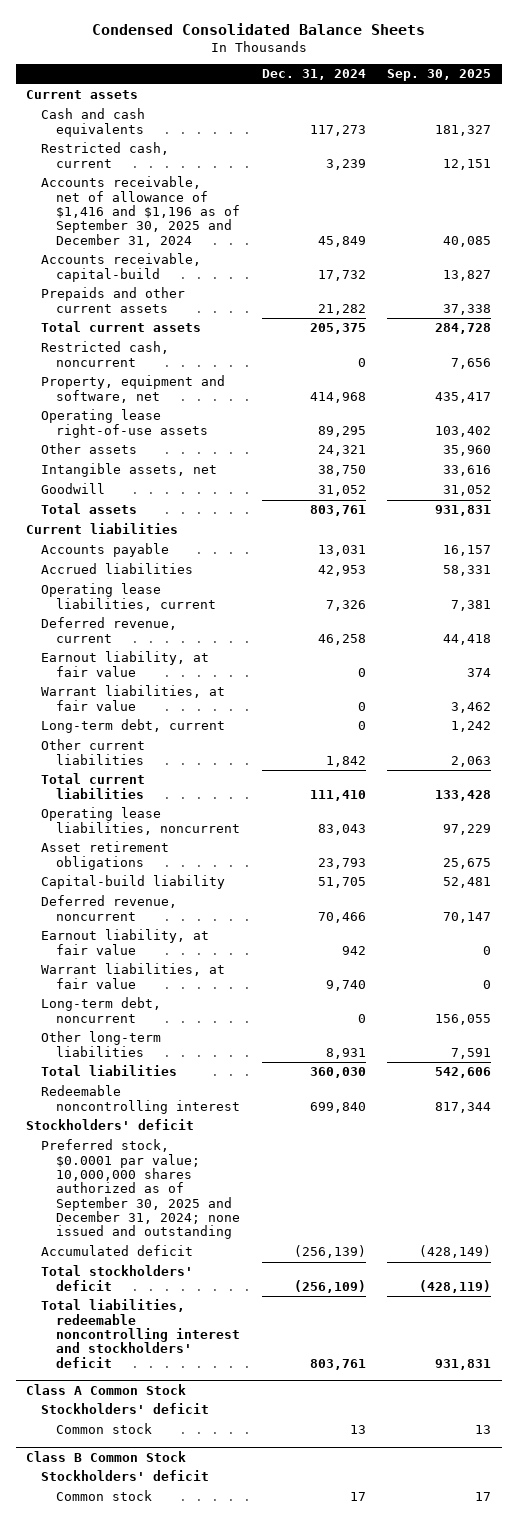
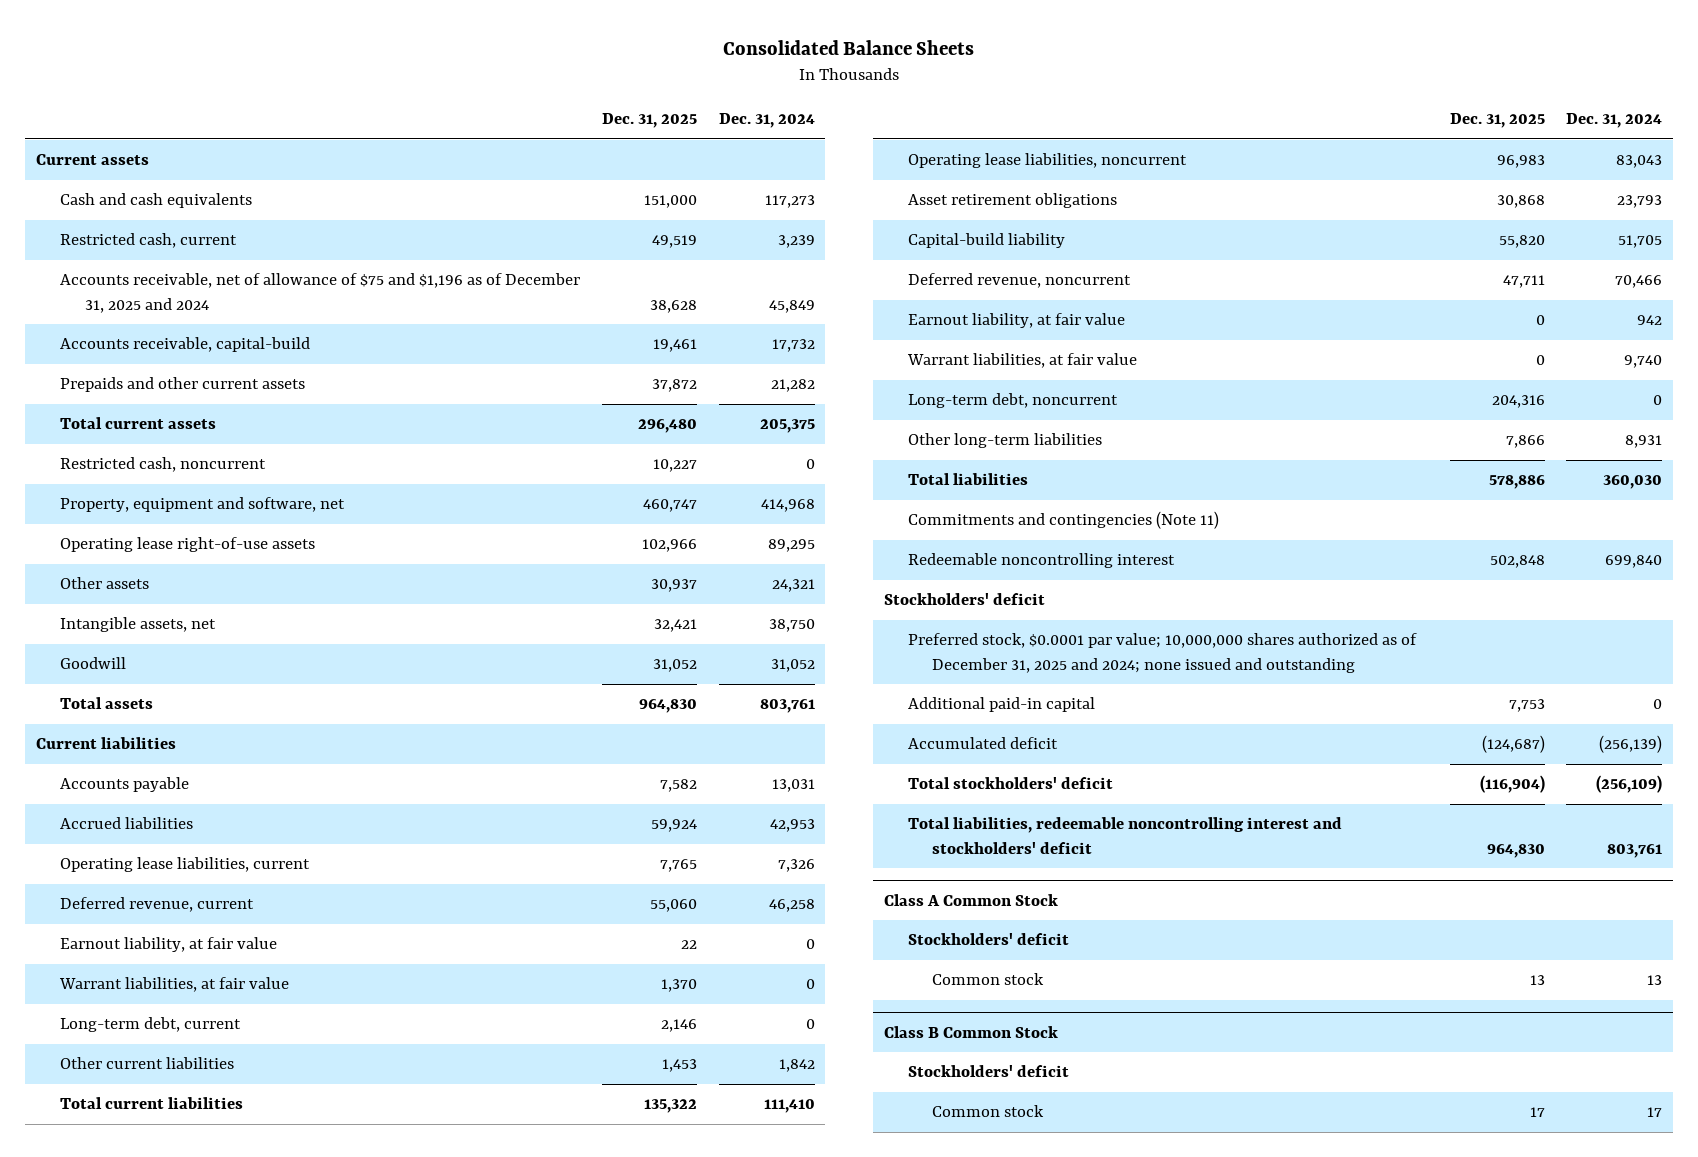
[91,22,425,35] Condensed Consolidated Balance Sheets -> [723,39,975,55] Consolidated Balance Sheets
[387,69,492,82] Sep. 30, 2025 -> none
none -> [601,113,697,129] Dec. 31, 2025
[41,176,241,247] Accounts receivable, net of allowance of $1,416 and $1,196 as of September 30, 2025 and December 31, 2024 -> [60,273,581,313] Accounts receivable, net of allowance of $75 and $1,196 as of December 31, 2025 and 2024
none -> [907,511,1219,530] Commitments and contingencies (Note 11)
[41,1139,241,1240] Preferred stock, $0.0001 par value; 10,000,000 shares authorized as of September 30, 2025 and December 31, 2024; none issued and outstanding -> [907,633,1417,673] Preferred stock, $0.0001 par value; 10,000,000 shares authorized as of December 31, 2025 and 2024; none issued and outstanding
none -> [907,697,1095,713] Additional paid-in capital

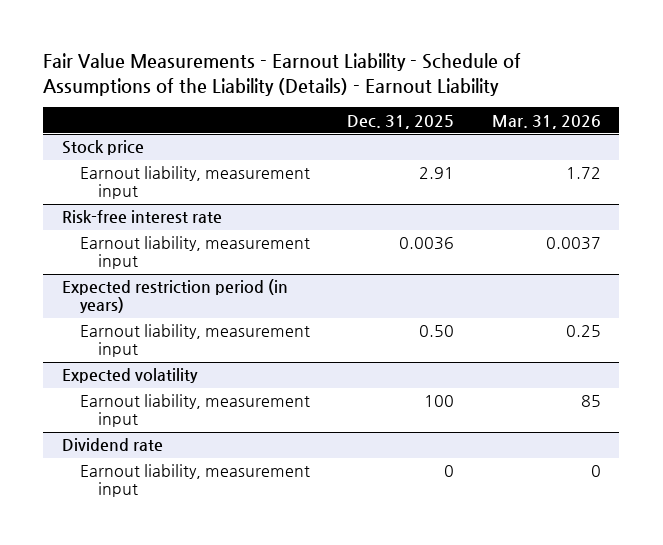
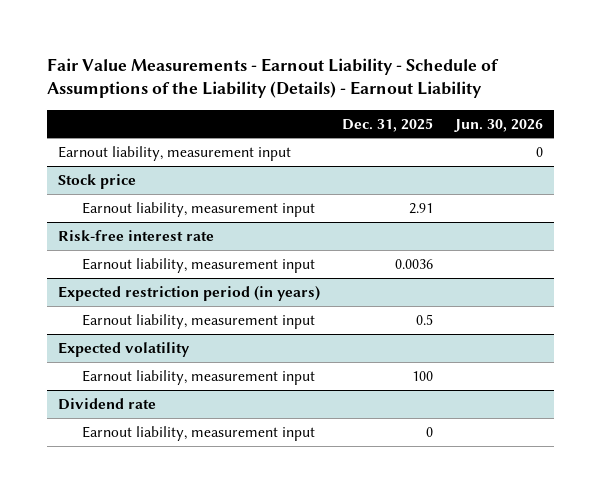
[491,114,601,129] Mar. 31, 2026 -> none
none -> [453,118,543,132] Jun. 30, 2026
none -> [58,145,292,161] Earnout liability, measurement input
[419,325,455,338] 0.50 -> [416,313,434,325] 0.5

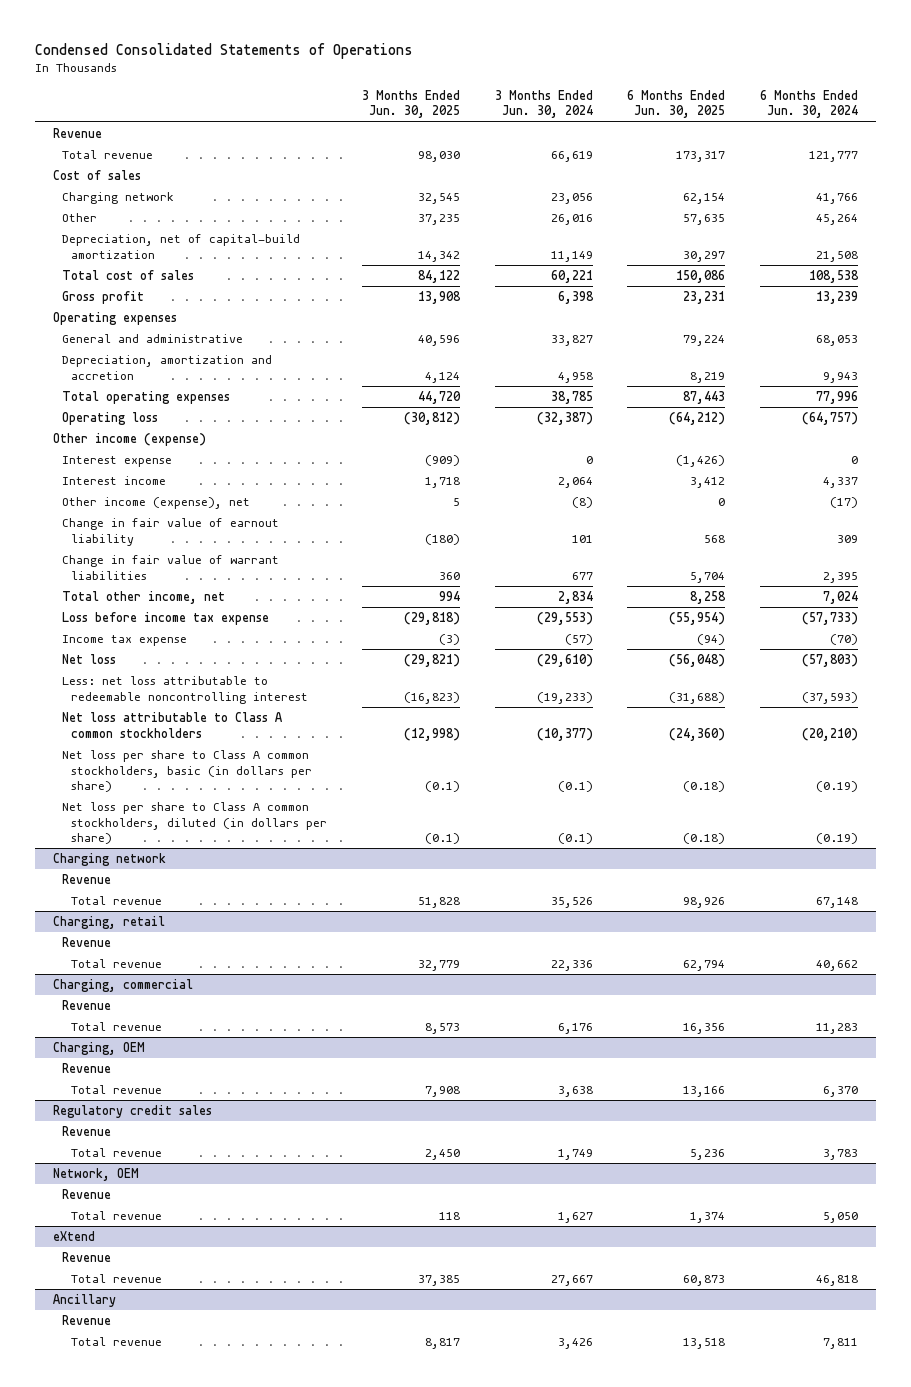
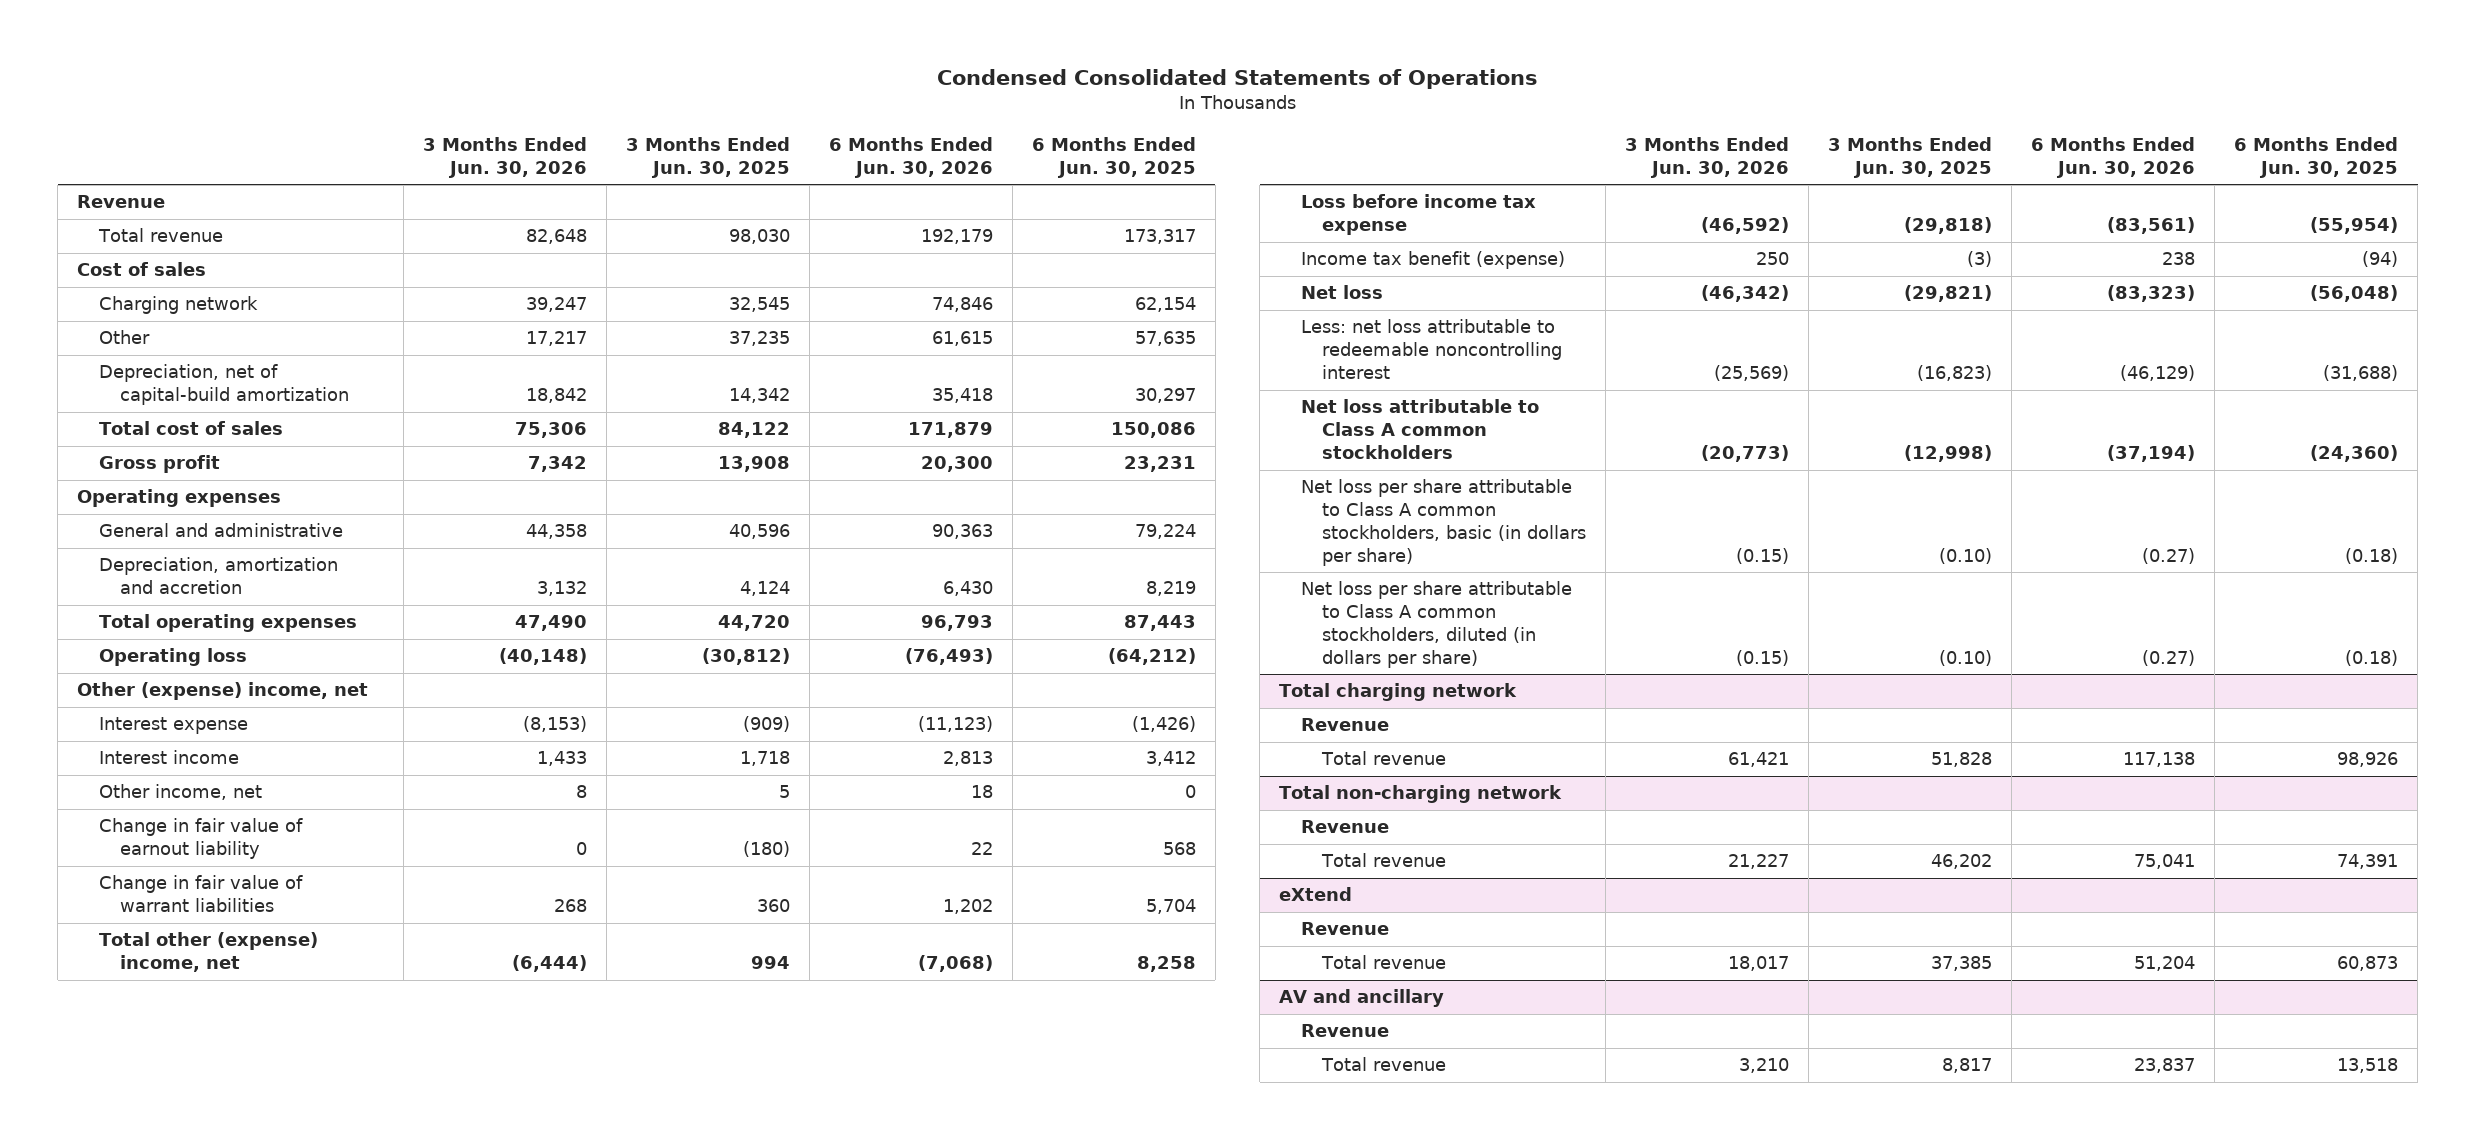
[494,89,593,119] 3 Months Ended Jun. 30, 2024 -> none
[760,89,859,119] 6 Months Ended Jun. 30, 2024 -> none
none -> [423,136,588,178] 3 Months Ended Jun. 30, 2026
none -> [829,136,994,178] 6 Months Ended Jun. 30, 2026
[52,432,206,446] Other income (expense) -> [77,682,369,701] Other (expense) income, net
[61,496,250,509] Other income (expense), net -> [98,784,262,801] Other income, net
[61,590,225,604] Total other income, net -> [98,932,318,973] Total other (expense) income, net
[61,634,187,646] Income tax expense -> [1300,251,1565,270] Income tax benefit (expense)
[61,749,312,793] Net loss per share to Class A common stockholders, basic (in dollars per share) -> [1300,479,1587,566] Net loss per share attributable to Class A common stockholders, basic (in dollars per share)
[424,781,460,793] (0.1) -> [1939,547,1993,564] (0.10)
[61,801,327,845] Net loss per share to Class A common stockholders, diluted (in dollars per share) -> [1300,581,1572,668] Net loss per share attributable to Class A common stockholders, diluted (in dollars per share)
[424,833,460,845] (0.1) -> [1939,649,1993,666] (0.10)
[52,852,166,866] Charging network -> [1279,683,1518,702] Total charging network
[52,915,165,929] Charging, retail -> none
[61,936,111,947] Revenue -> none
[70,958,162,968] Total revenue -> none
[52,978,193,992] Charging, commercial -> none
[61,999,111,1010] Revenue -> none
[70,1021,162,1031] Total revenue -> none
[52,1041,145,1055] Charging, OEM -> none
[61,1062,111,1073] Revenue -> none
[70,1084,162,1094] Total revenue -> none
[52,1104,212,1118] Regulatory credit sales -> none
[61,1125,111,1136] Revenue -> none
[70,1147,162,1157] Total revenue -> none
[52,1167,139,1181] Network, OEM -> none
none -> [1279,785,1563,804] Total non-charging network
[438,1211,460,1220] 118 -> [1931,854,1993,870] 46,202
[690,1211,726,1223] 1,374 -> [2337,854,2399,870] 74,391
[52,1293,116,1307] Ancillary -> none
none -> [1279,989,1445,1008] AV and ancillary

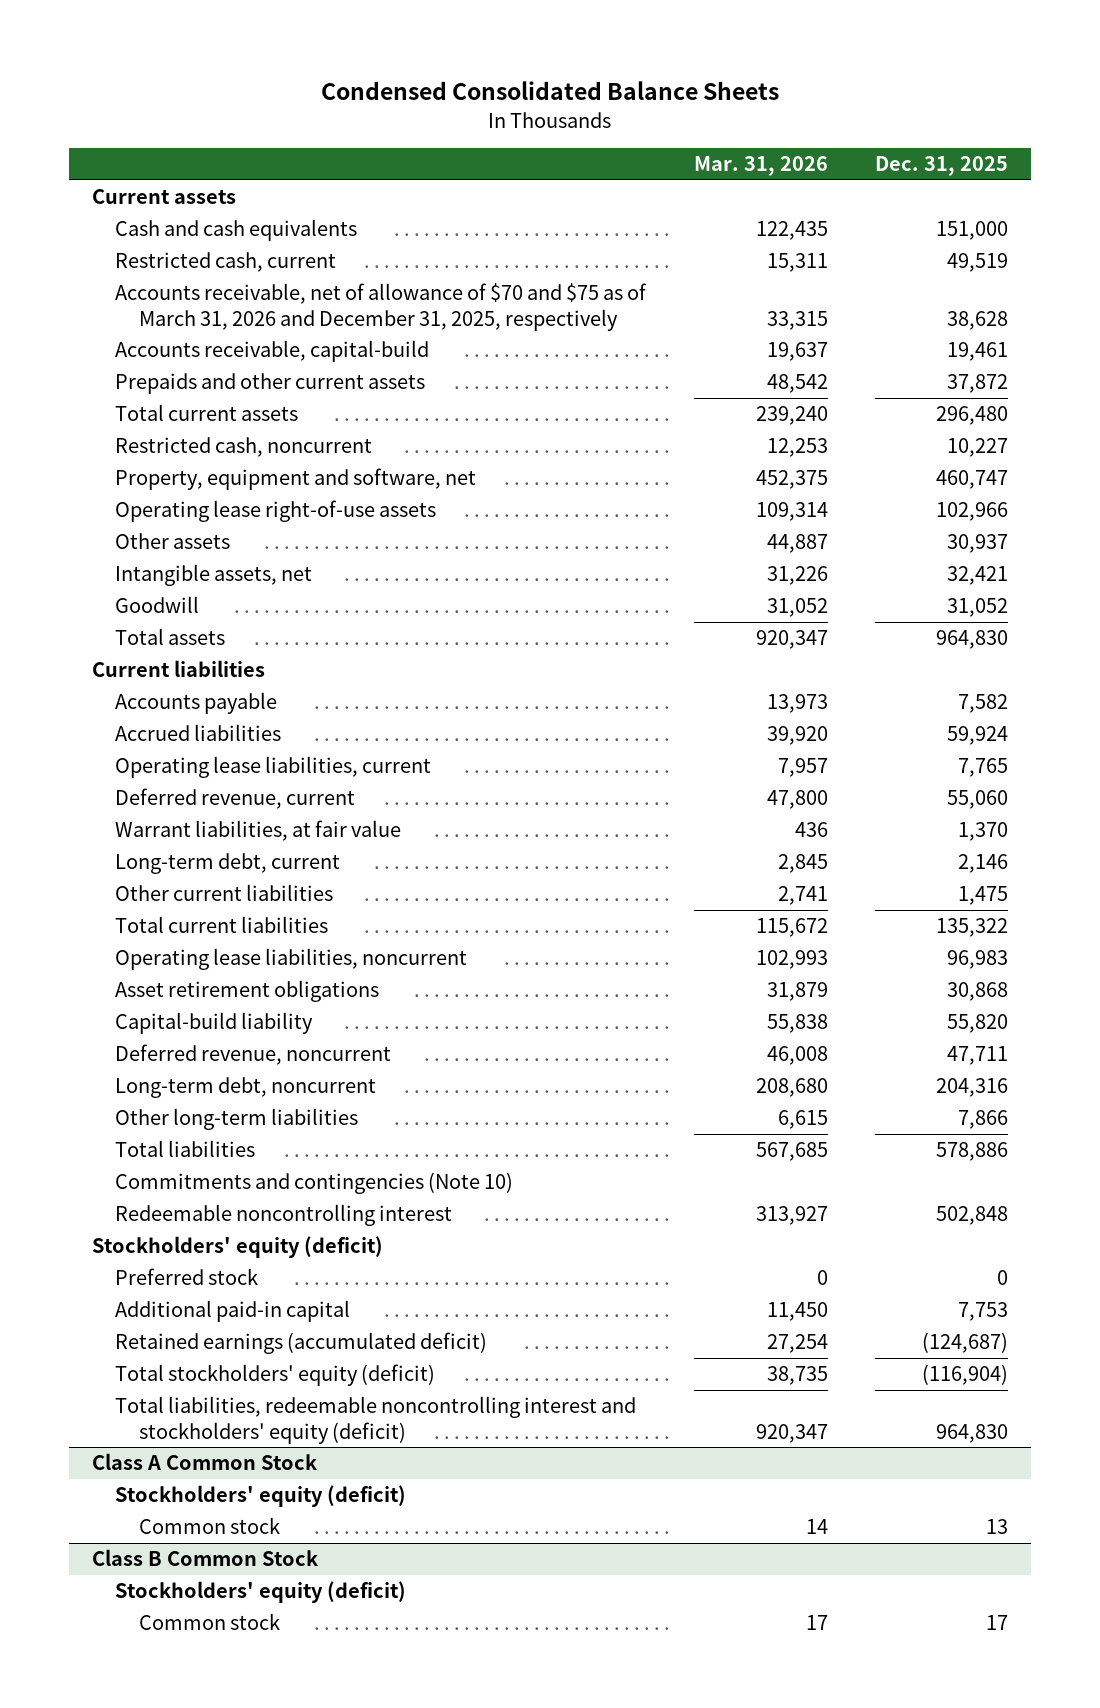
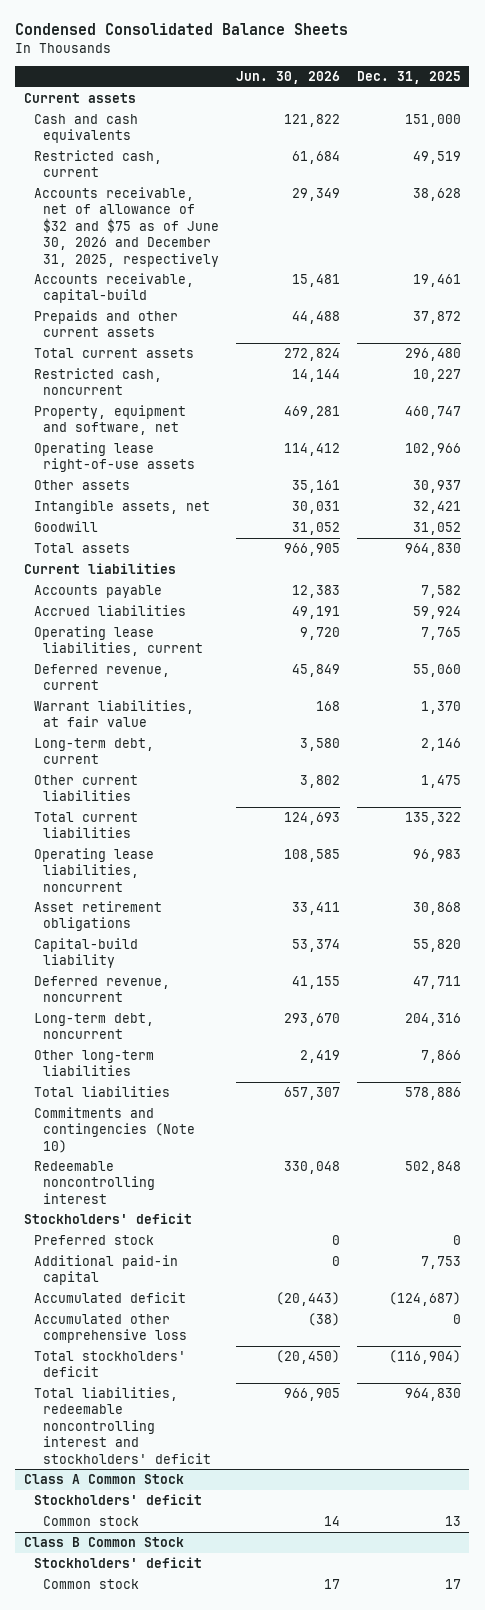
[693,156,828,177] Mar. 31, 2026 -> none
none -> [236,71,341,85] Jun. 30, 2026
[115,283,648,331] Accounts receivable, net of allowance of $70 and $75 as of March 31, 2026 and December 31, 2025, respectively -> [33,187,220,267] Accounts receivable, net of allowance of $32 and $75 as of June 30, 2026 and December 31, 2025, respectively
[92,1236,384,1259] Stockholders' equity (deficit) -> [23,1213,192,1225] Stockholders' deficit
[115,1332,488,1355] Retained earnings (accumulated deficit) -> [33,1292,186,1304] Accumulated deficit
none -> [33,1314,188,1344] Accumulated other comprehensive loss
[115,1364,436,1387] Total stockholders' equity (deficit) -> [33,1351,186,1378] Total stockholders' deficit
[115,1396,637,1444] Total liabilities, redeemable noncontrolling interest and stockholders' equity (deficit) -> [33,1387,212,1464] Total liabilities, redeemable noncontrolling interest and stockholders' deficit
[115,1485,407,1508] Stockholders' equity (deficit) -> [33,1494,202,1506] Stockholders' deficit
[115,1581,407,1604] Stockholders' equity (deficit) -> [33,1557,202,1569] Stockholders' deficit

